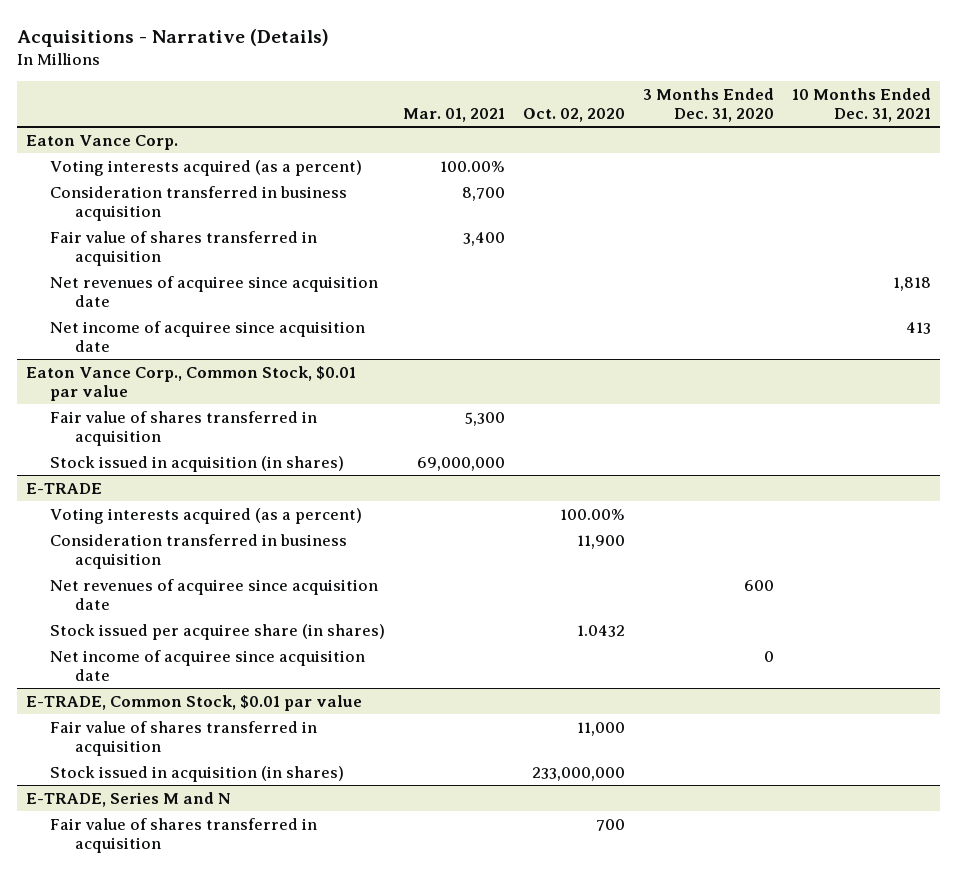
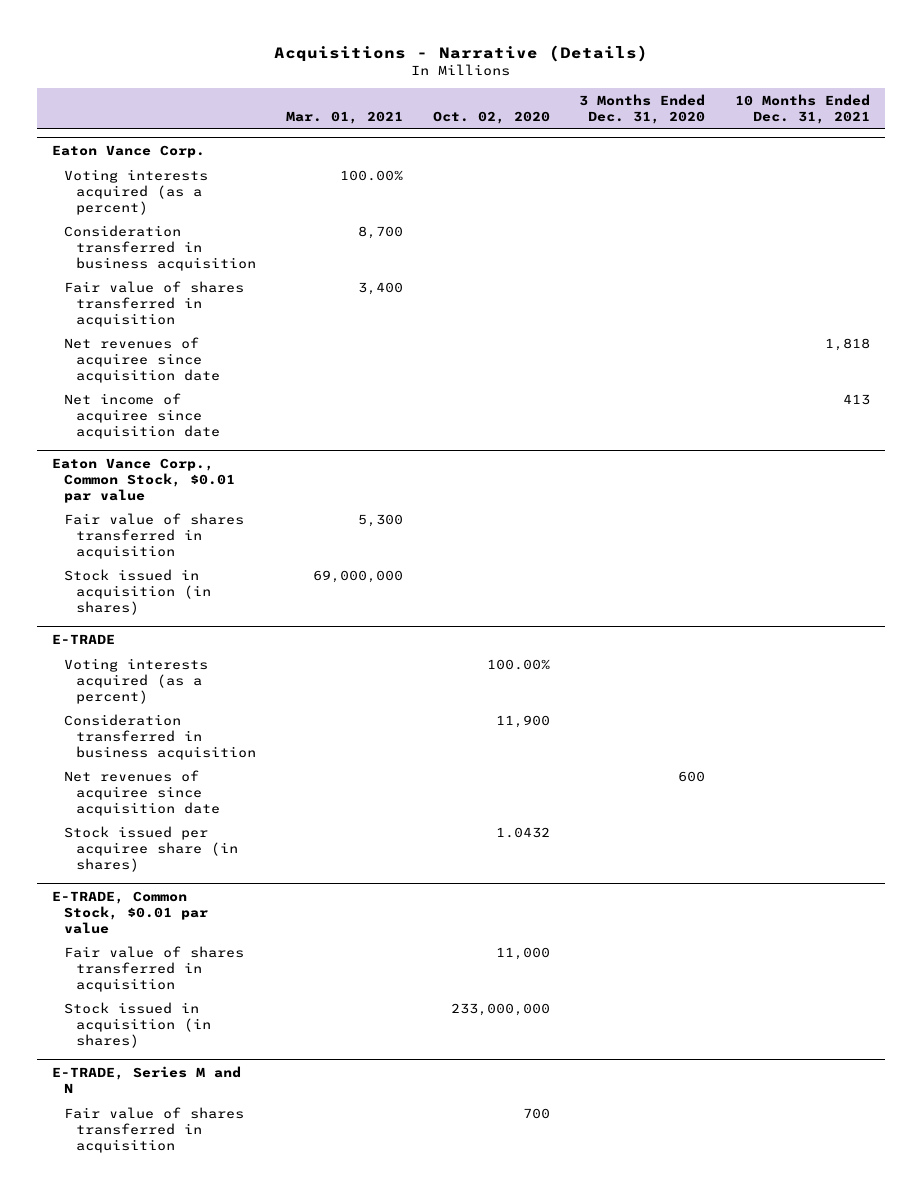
[50,649,366,681] Net income of acquiree since acquisition date -> none

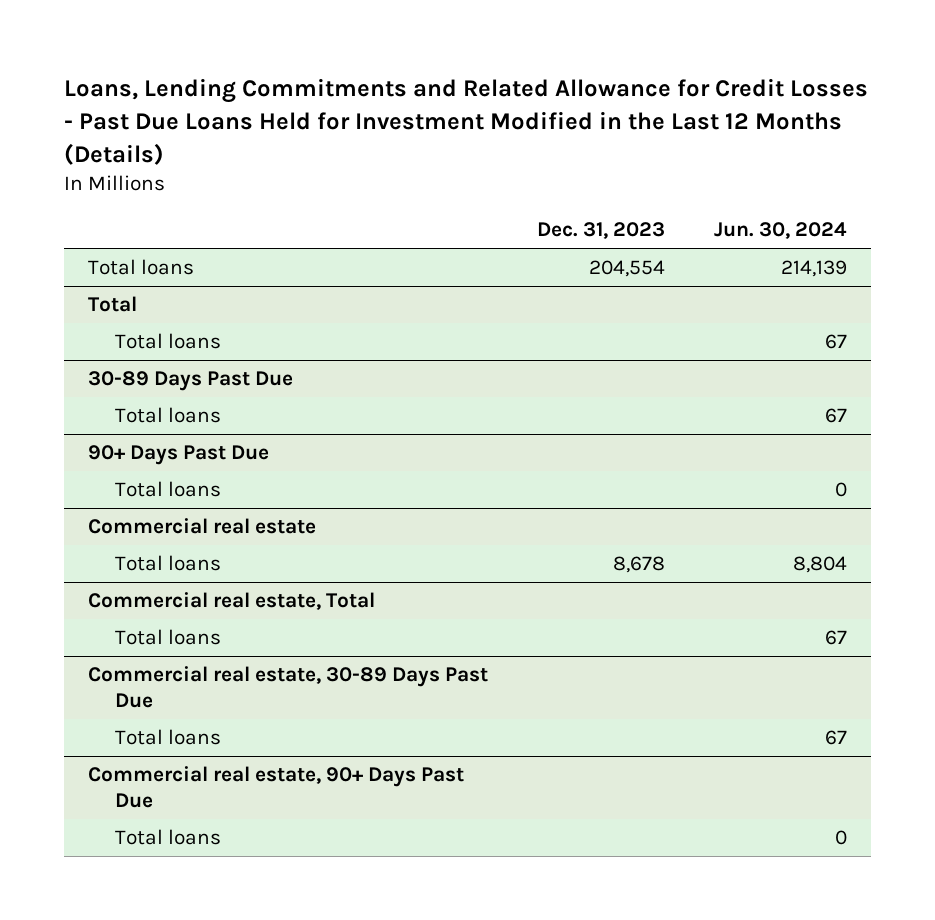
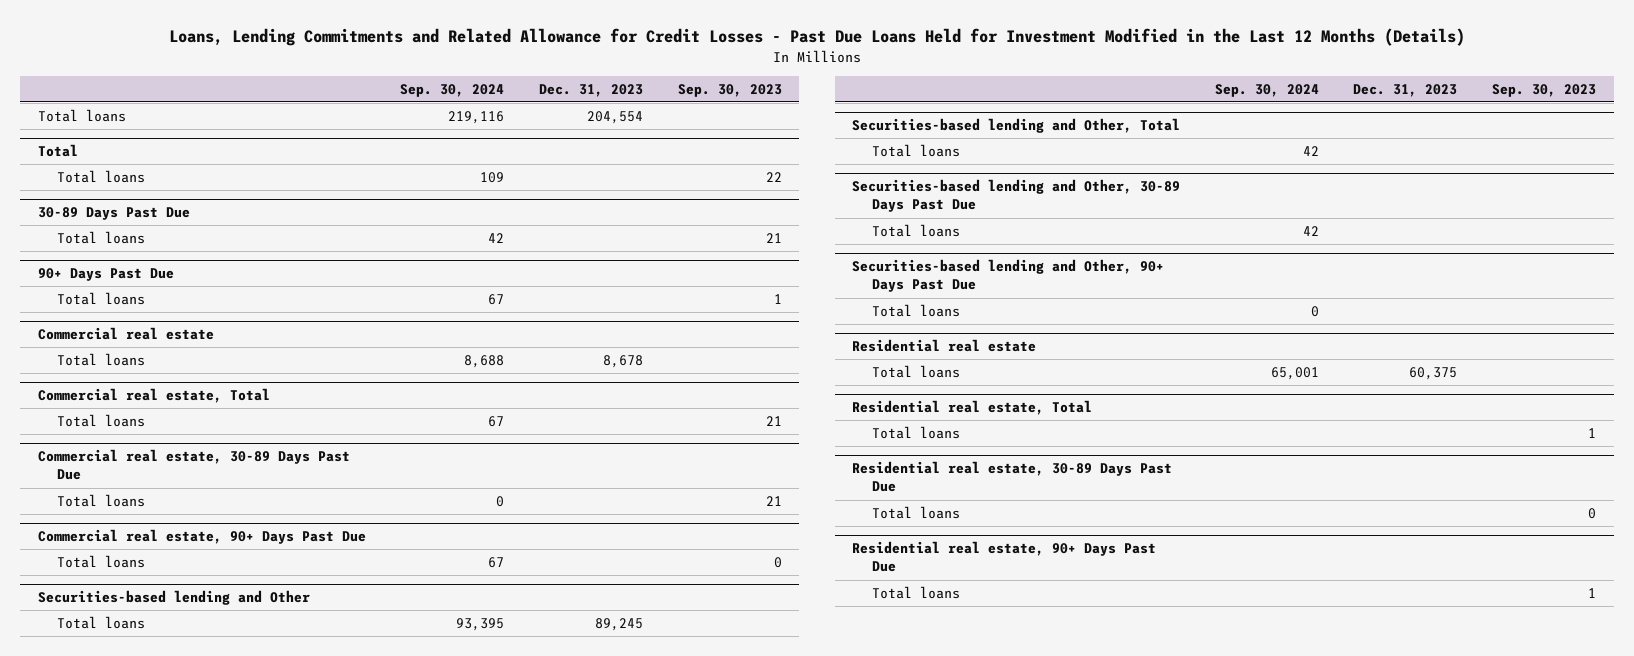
[713,222,847,240] Jun. 30, 2024 -> none
none -> [400,83,505,97] Sep. 30, 2024
none -> [677,83,782,97] Sep. 30, 2023
none -> [37,590,310,606] Securities-based lending and Other
none -> [57,616,146,630] Total loans
none -> [852,118,1181,134] Securities-based lending and Other, Total
none -> [871,144,960,158] Total loans
none -> [852,179,1181,213] Securities-based lending and Other, 30-89 Days Past Due
none -> [871,224,960,238] Total loans
none -> [852,259,1165,293] Securities-based lending and Other, 90+ Days Past Due
none -> [871,304,960,318] Total loans
none -> [852,339,1037,353] Residential real estate
none -> [871,365,960,379] Total loans
none -> [852,400,1093,416] Residential real estate, Total
none -> [871,426,960,440] Total loans
none -> [852,461,1173,493] Residential real estate, 30-89 Days Past Due
none -> [871,506,960,520] Total loans
none -> [852,541,1157,573] Residential real estate, 90+ Days Past Due
none -> [871,586,960,600] Total loans

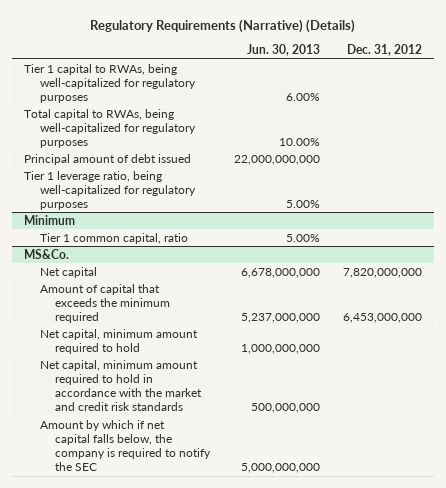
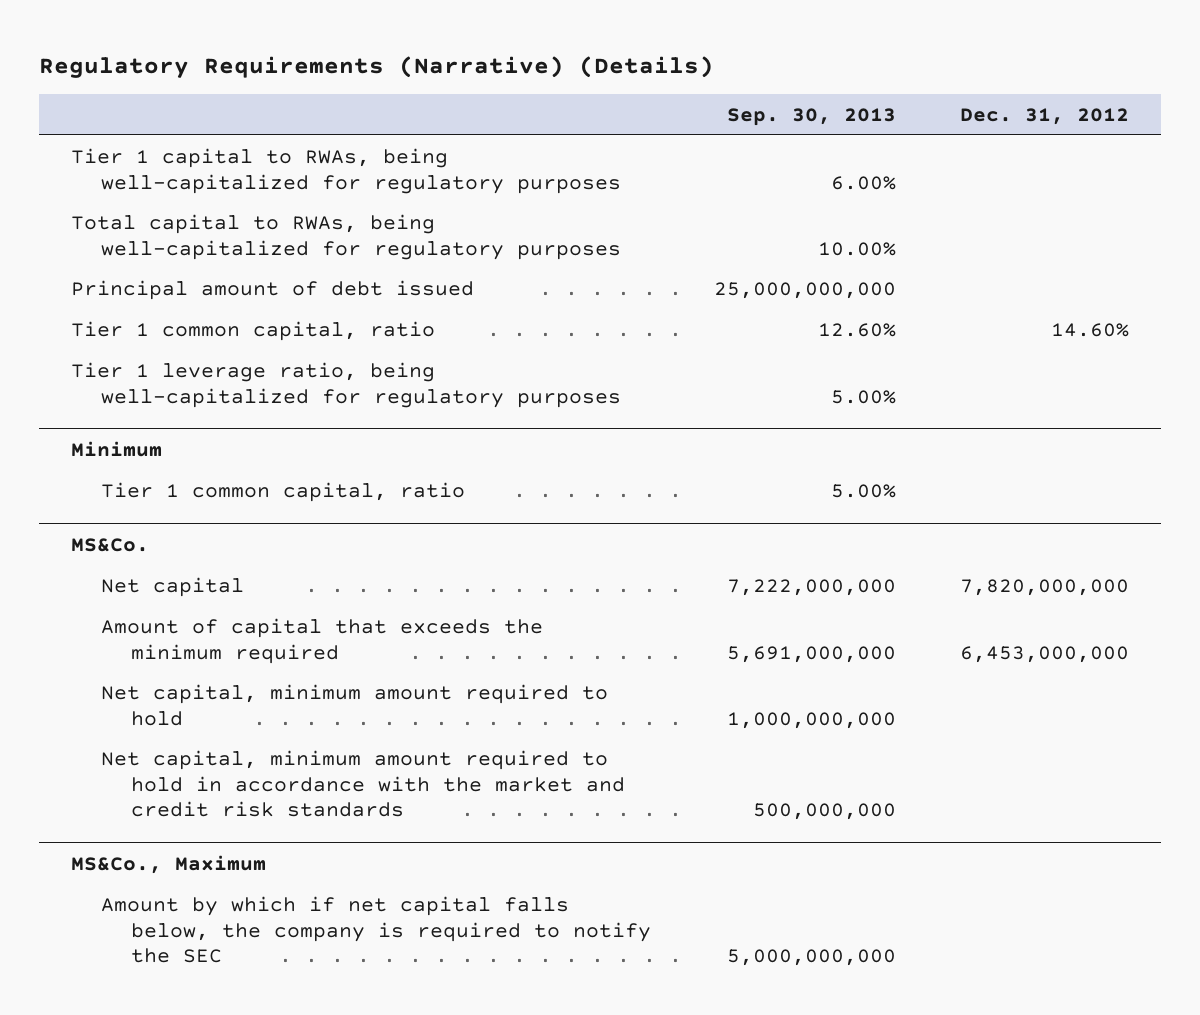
[246,44,320,57] Jun. 30, 2013 -> none
none -> [727,107,897,126] Sep. 30, 2013
none -> [71,320,436,341] Tier 1 common capital, ratio
[39,419,212,472] Amount by which if net capital falls below, the company is required to notify the SEC -> none
none -> [71,854,267,874] MS&Co., Maximum
none -> [100,895,651,964] Amount by which if net capital falls below, the company is required to notify the SEC

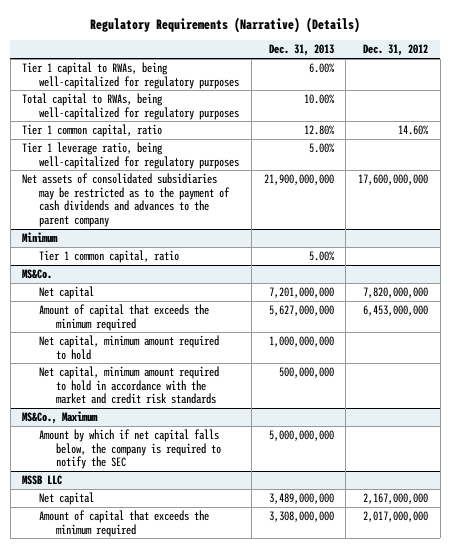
[727,107,897,126] Sep. 30, 2013 -> none
none -> [268,44,334,57] Dec. 31, 2013
[71,279,475,300] Principal amount of debt issued -> none
none -> [22,173,231,227] Net assets of consolidated subsidiaries may be restricted as to the payment of cash dividends and advances to the parent company
none -> [22,475,63,486] MSSB LLC
none -> [39,492,95,506] Net capital
none -> [39,510,210,537] Amount of capital that exceeds the minimum required

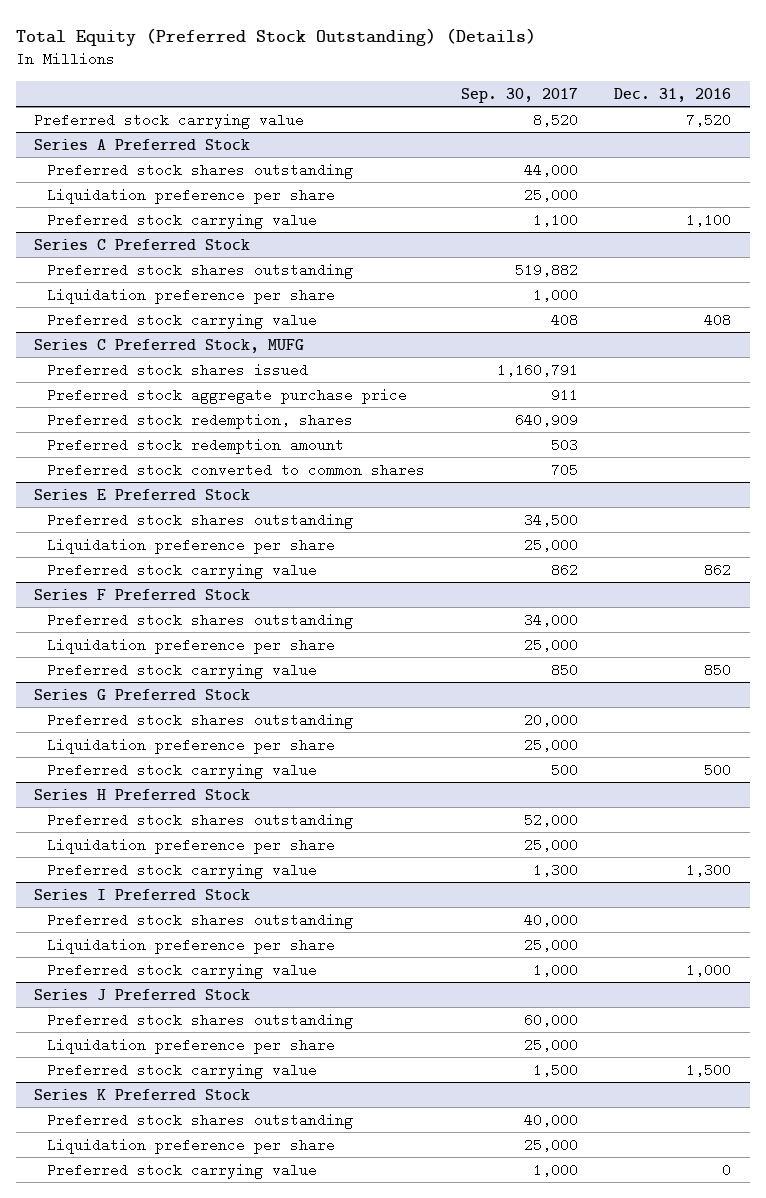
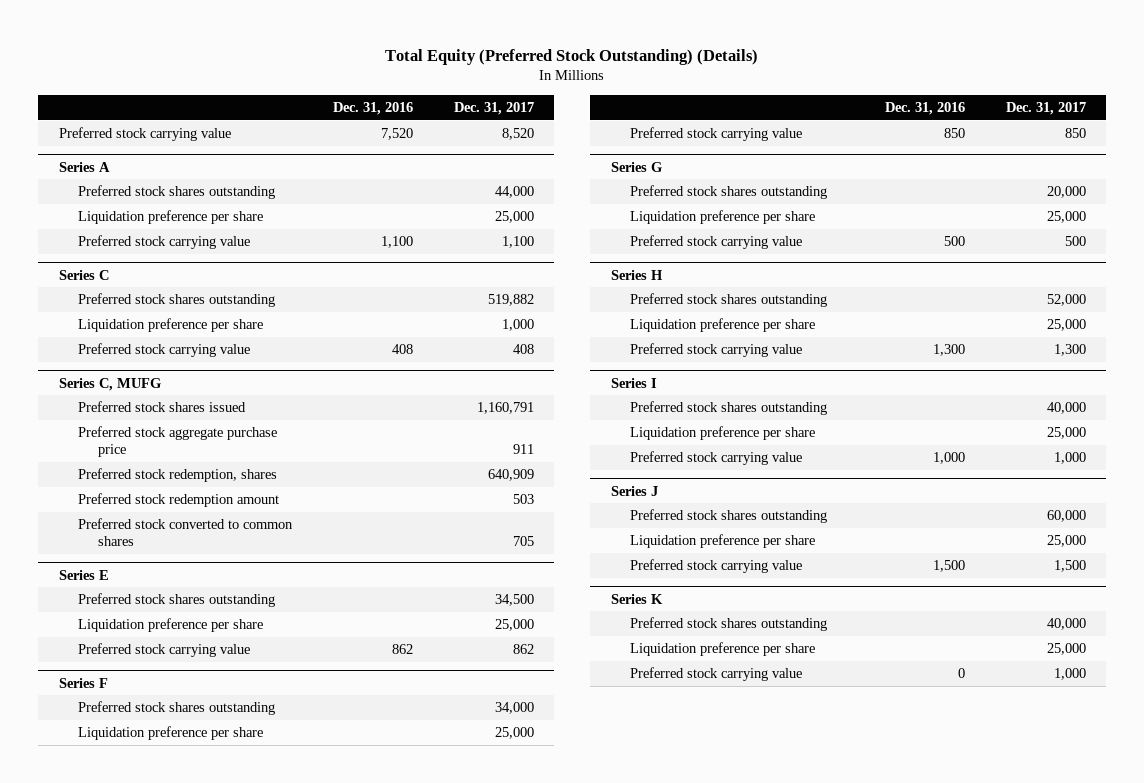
[460,87,578,103] Sep. 30, 2017 -> none
none -> [453,102,534,116] Dec. 31, 2017
[34,138,251,150] Series A Preferred Stock -> [58,161,110,172] Series A
[34,238,251,250] Series C Preferred Stock -> [58,269,109,280] Series C
[34,338,305,353] Series C Preferred Stock, MUFG -> [58,377,161,391] Series C, MUFG
[34,488,251,500] Series E Preferred Stock -> [58,569,109,580] Series E
[34,588,251,600] Series F Preferred Stock -> [58,677,108,688] Series F
[34,688,251,700] Series G Preferred Stock -> [610,161,662,172] Series G
[34,788,251,800] Series H Preferred Stock -> [610,269,663,280] Series H
[34,888,251,900] Series I Preferred Stock -> [610,377,657,388] Series I
[34,988,251,1000] Series J Preferred Stock -> [610,485,658,496] Series J
[34,1088,251,1100] Series K Preferred Stock -> [610,593,663,604] Series K

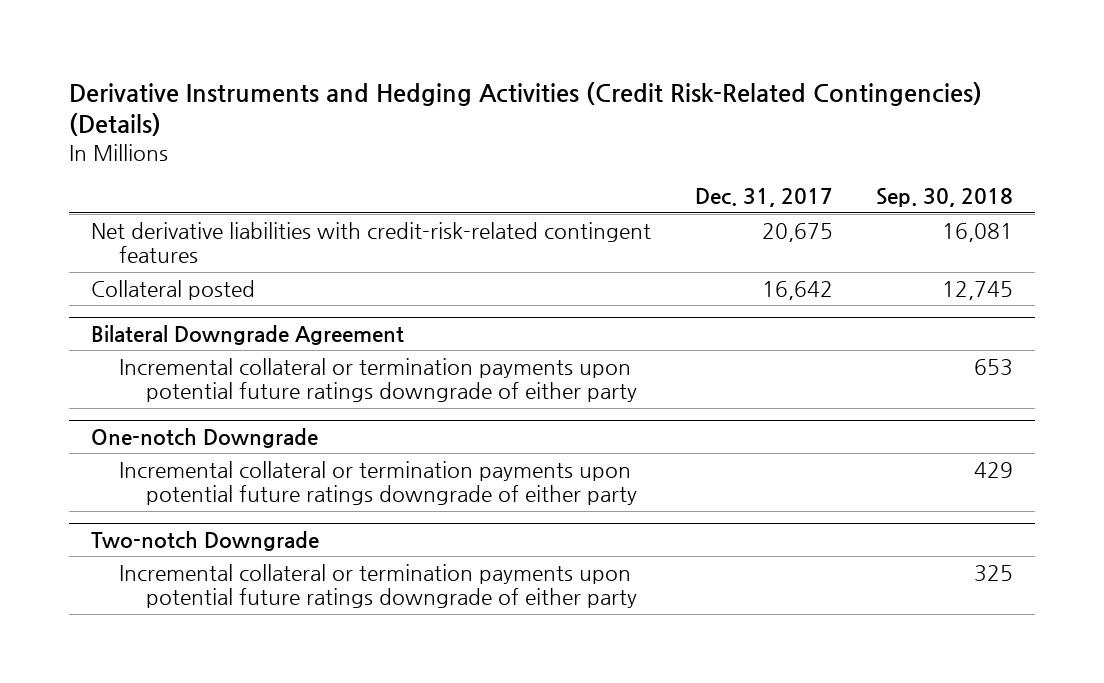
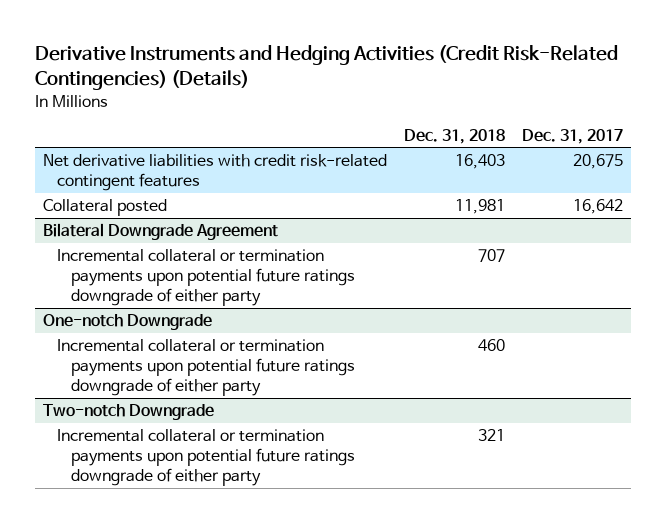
[876,188,1014,208] Sep. 30, 2018 -> none
none -> [403,128,505,144] Dec. 31, 2018
[91,221,652,264] Net derivative liabilities with credit-risk-related contingent features -> [43,154,388,192] Net derivative liabilities with credit risk-related contingent features

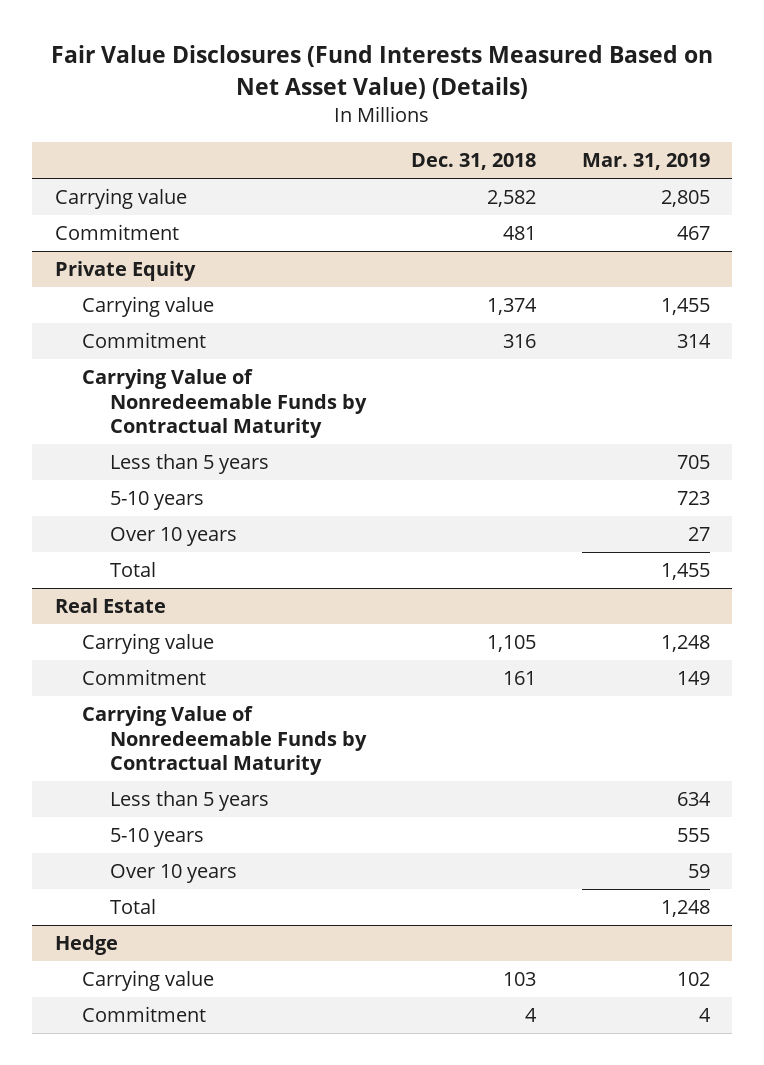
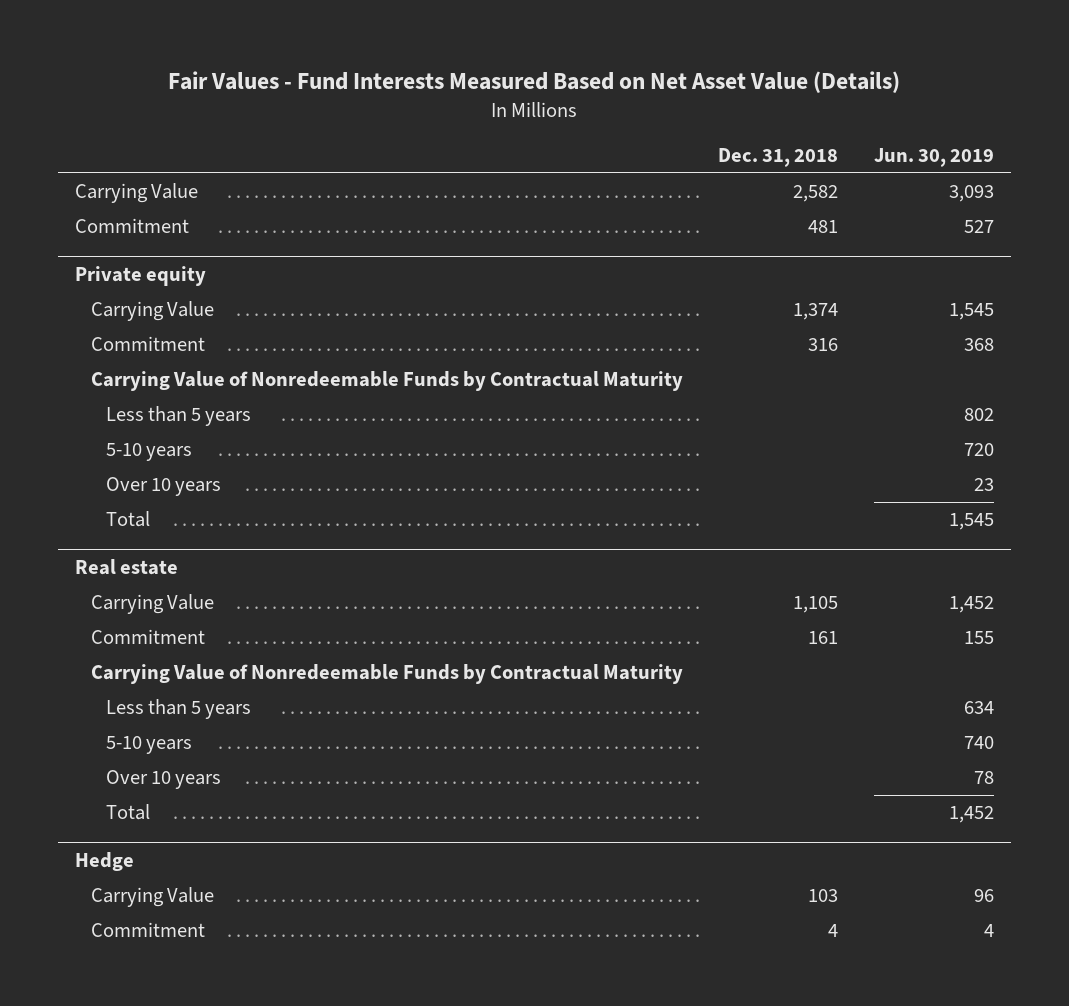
[51,45,714,99] Fair Value Disclosures (Fund Interests Measured Based on Net Asset Value) (Details) -> [168,71,901,94] Fair Values - Fund Interests Measured Based on Net Asset Value (Details)
[581,153,710,171] Mar. 31, 2019 -> none
none -> [873,147,994,167] Jun. 30, 2019
[54,188,187,210] Carrying value -> [75,183,199,204] Carrying Value
[54,261,196,282] Private Equity -> [75,265,207,286] Private equity
[82,296,215,318] Carrying value -> [90,301,214,322] Carrying Value
[54,598,166,614] Real Estate -> [75,558,179,575] Real estate
[82,633,215,655] Carrying value -> [90,594,214,615] Carrying Value
[82,970,215,992] Carrying value -> [90,887,214,908] Carrying Value

